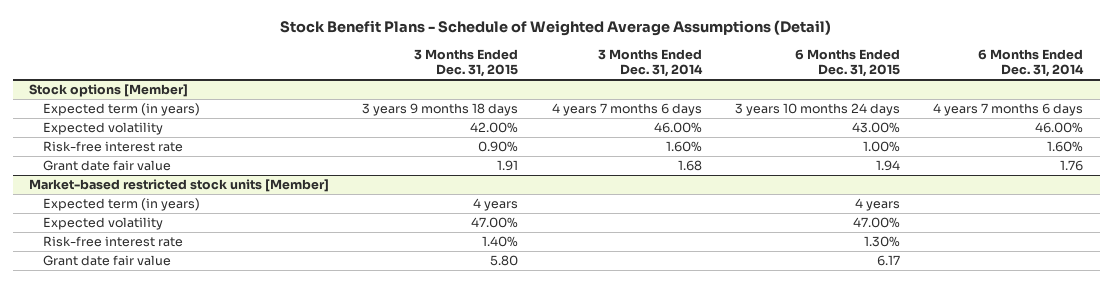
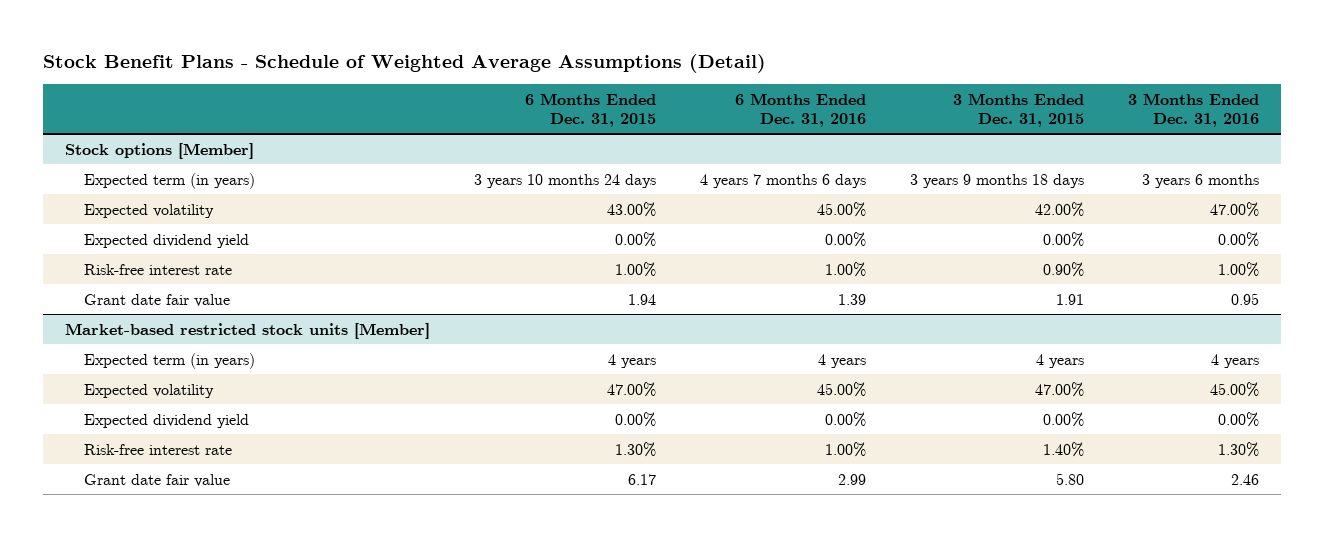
[597,49,703,78] 3 Months Ended Dec. 31, 2014 -> none
[978,49,1085,78] 6 Months Ended Dec. 31, 2014 -> none
none -> [735,92,867,127] 6 Months Ended Dec. 31, 2016
none -> [1128,92,1260,127] 3 Months Ended Dec. 31, 2016
none -> [83,233,249,248] Expected dividend yield
none -> [83,413,249,428] Expected dividend yield

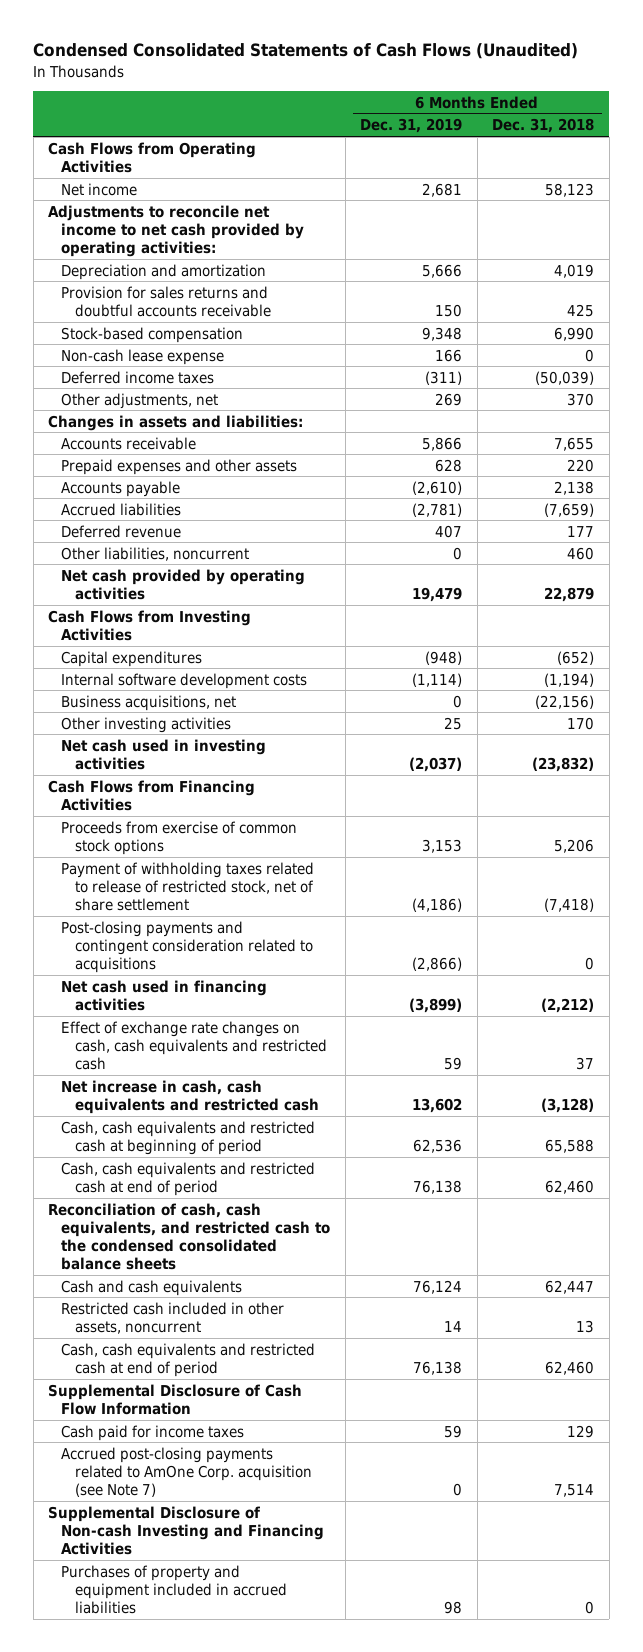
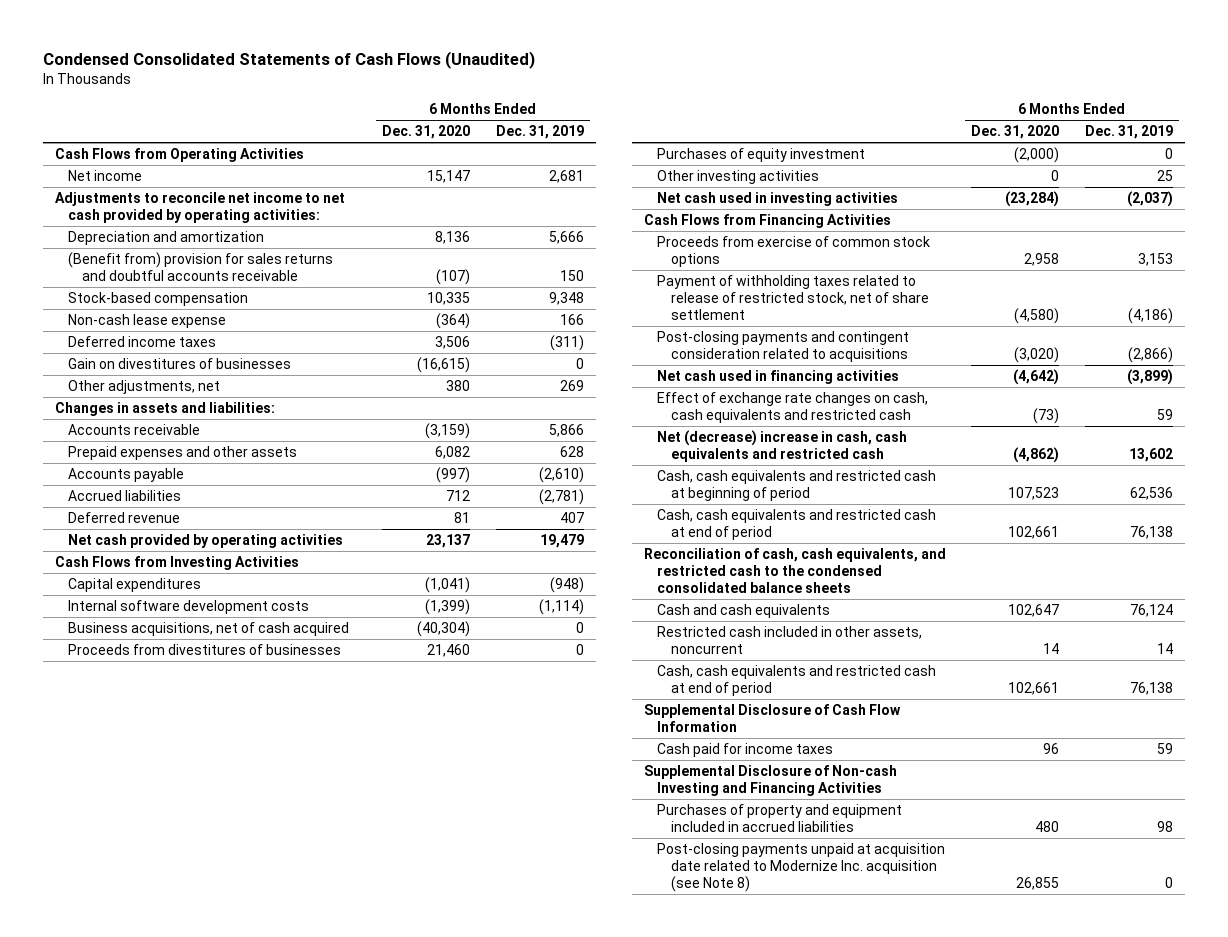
[492,118,595,134] Dec. 31, 2018 -> none
none -> [382,125,471,140] Dec. 31, 2020
[61,285,271,317] Provision for sales returns and doubtful accounts receivable -> [68,252,334,282] (Benefit from) provision for sales returns and doubtful accounts receivable
none -> [68,358,292,370] Gain on divestitures of businesses
[61,546,250,561] Other liabilities, noncurrent -> none
[61,694,237,711] Business acquisitions, net -> [68,622,350,637] Business acquisitions, net of cash acquired
none -> [68,644,342,656] Proceeds from divestitures of businesses
none -> [657,148,866,163] Purchases of equity investment
[61,1079,319,1114] Net increase in cash, cash equivalents and restricted cash -> [657,430,908,463] Net (decrease) increase in cash, cash equivalents and restricted cash
[61,1446,312,1498] Accrued post-closing payments related to AmOne Corp. acquisition (see Note 7) -> none
none -> [657,843,946,892] Post-closing payments unpaid at acquisition date related to Modernize Inc. acquisition (see Note 8)

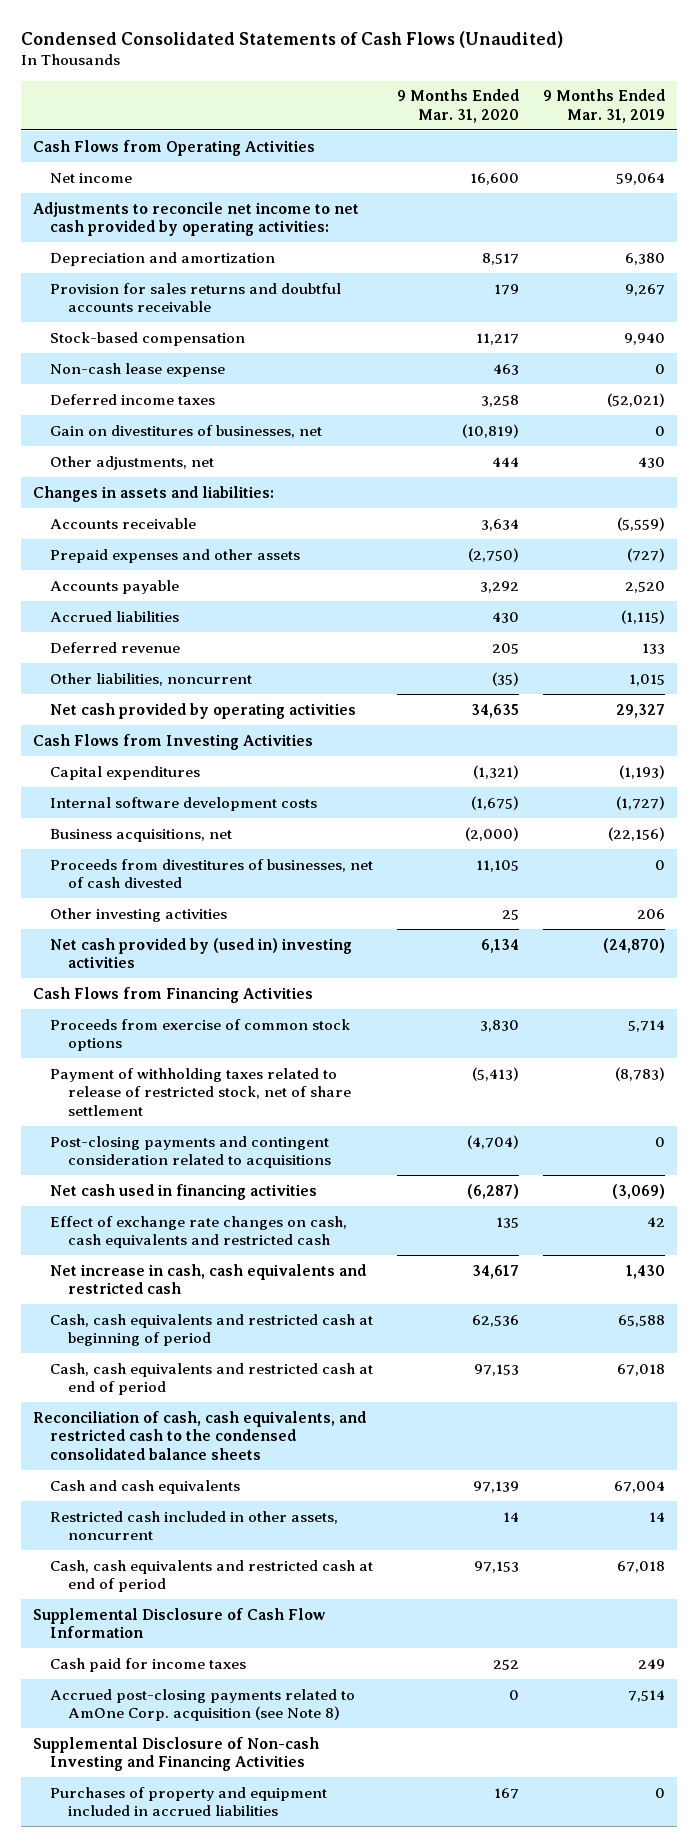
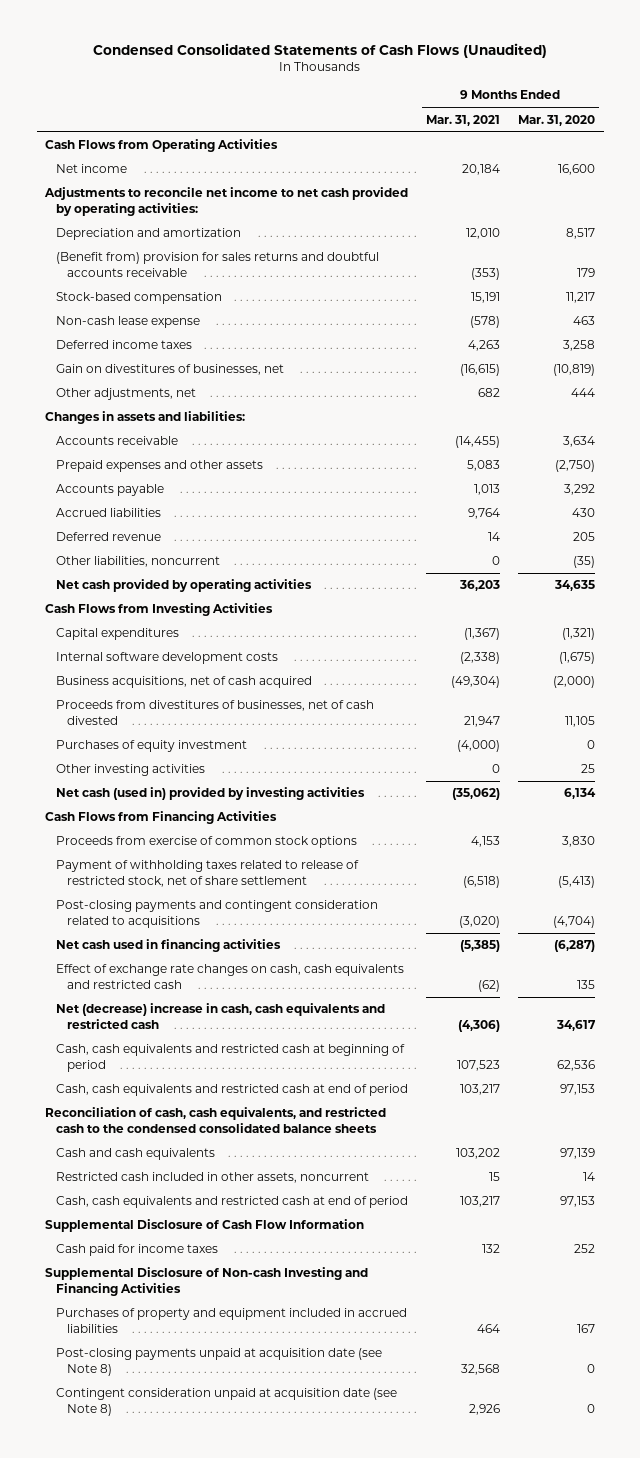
[542,89,665,123] 9 Months Ended Mar. 31, 2019 -> none
none -> [426,114,501,126] Mar. 31, 2021
[50,282,342,313] Provision for sales returns and doubtful accounts receivable -> [56,252,380,277] (Benefit from) provision for sales returns and doubtful accounts receivable
[50,828,233,842] Business acquisitions, net -> [56,676,313,689] Business acquisitions, net of cash acquired
none -> [56,740,248,753] Purchases of equity investment
[50,937,353,969] Net cash provided by (used in) investing activities -> [56,787,366,801] Net cash (used in) provided by investing activities
[50,1263,367,1295] Net increase in cash, cash equivalents and restricted cash -> [56,1003,386,1029] Net (decrease) increase in cash, cash equivalents and restricted cash
[50,1688,356,1722] Accrued post-closing payments related to AmOne Corp. acquisition (see Note 8) -> none
none -> [56,1348,383,1376] Post-closing payments unpaid at acquisition date (see Note 8)
none -> [56,1388,398,1416] Contingent consideration unpaid at acquisition date (see Note 8)

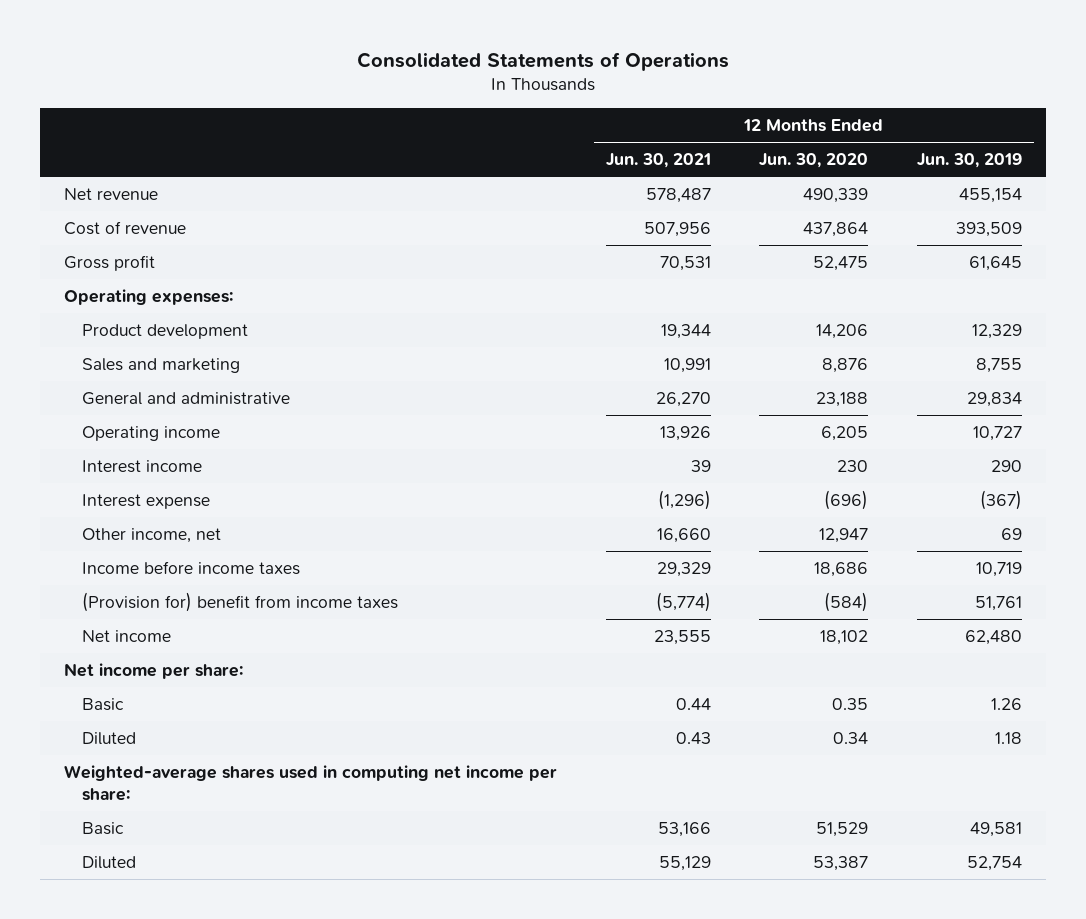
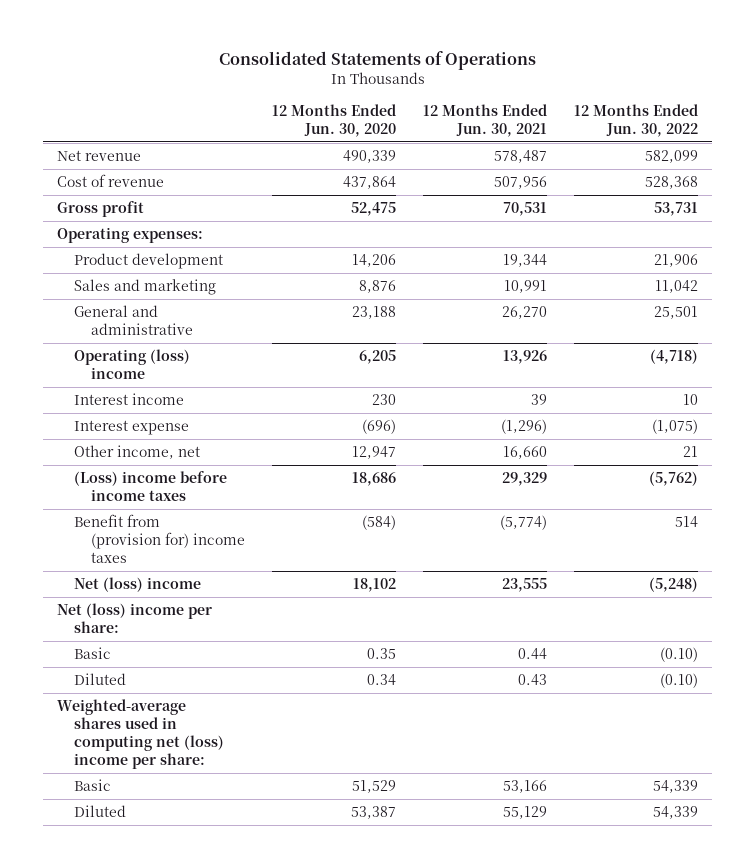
[916,153,1022,169] Jun. 30, 2019 -> none
none -> [574,103,699,137] 12 Months Ended Jun. 30, 2022
[82,426,221,442] Operating income -> [73,348,190,379] Operating (loss) income
[82,561,301,576] Income before income taxes -> [73,470,227,501] (Loss) income before income taxes
[82,592,399,613] (Provision for) benefit from income taxes -> [73,513,245,563] Benefit from (provision for) income taxes
[82,630,172,643] Net income -> [73,576,201,592] Net (loss) income
[64,663,244,680] Net income per share: -> [56,602,212,633] Net (loss) income per share:
[64,765,558,801] Weighted-average shares used in computing net income per share: -> [56,698,224,769] Weighted-average shares used in computing net (loss) income per share:

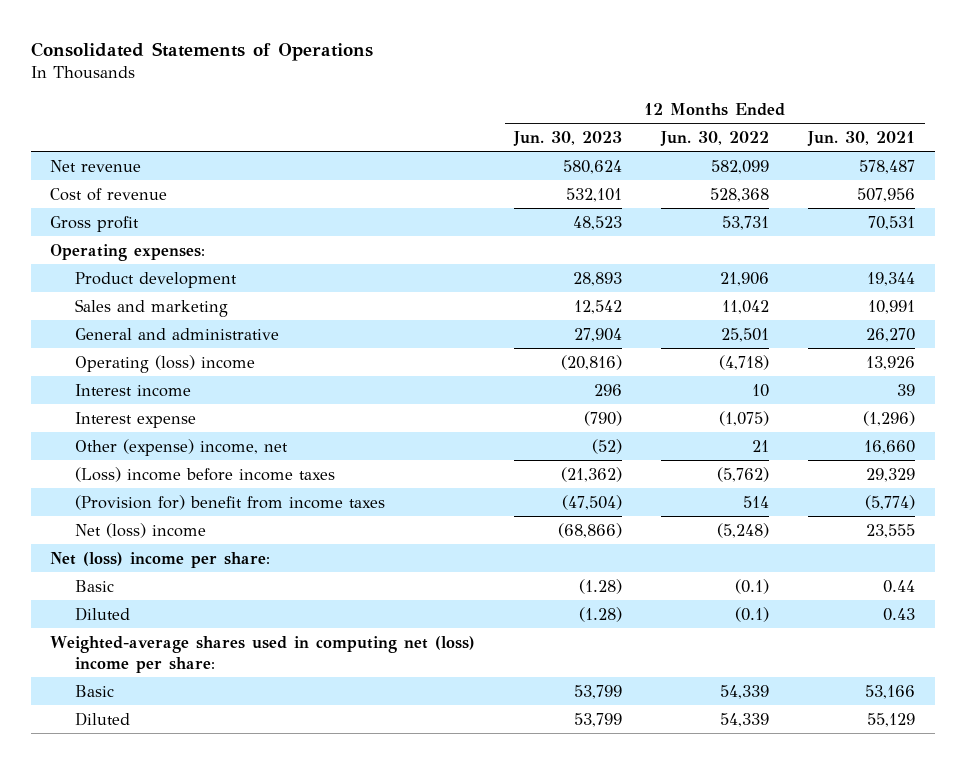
[271,103,396,137] 12 Months Ended Jun. 30, 2020 -> none
none -> [513,130,623,146] Jun. 30, 2023
[73,444,200,459] Other income, net -> [75,438,289,456] Other (expense) income, net
[73,513,245,563] Benefit from (provision for) income taxes -> [75,494,386,510] (Provision for) benefit from income taxes
[660,646,699,662] (0.10) -> [735,578,770,594] (0.1)
[660,672,699,688] (0.10) -> [735,606,770,622] (0.1)

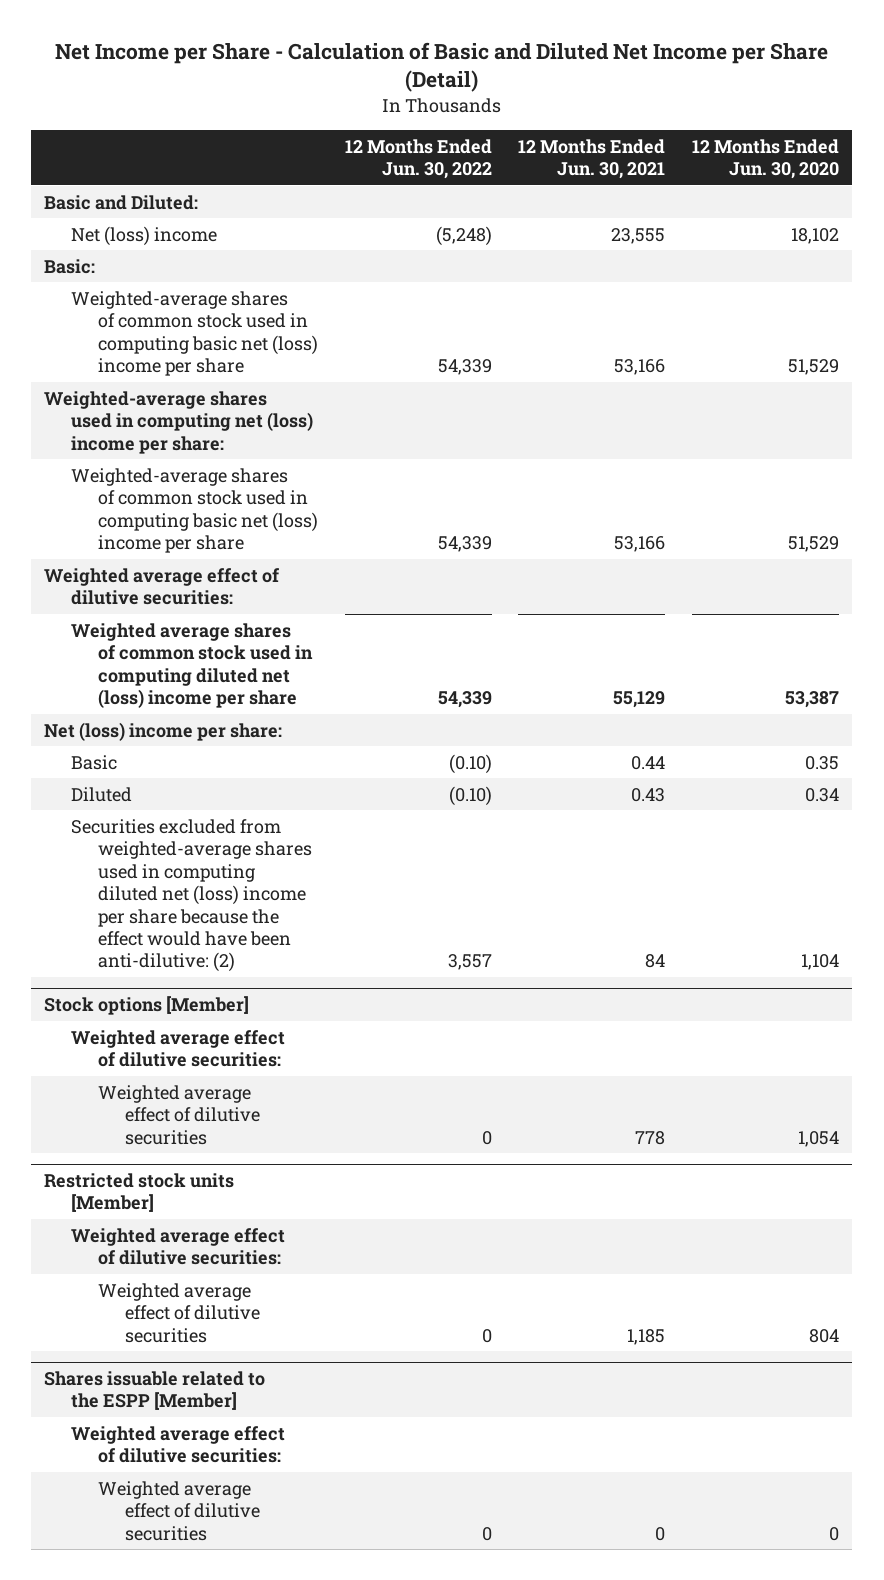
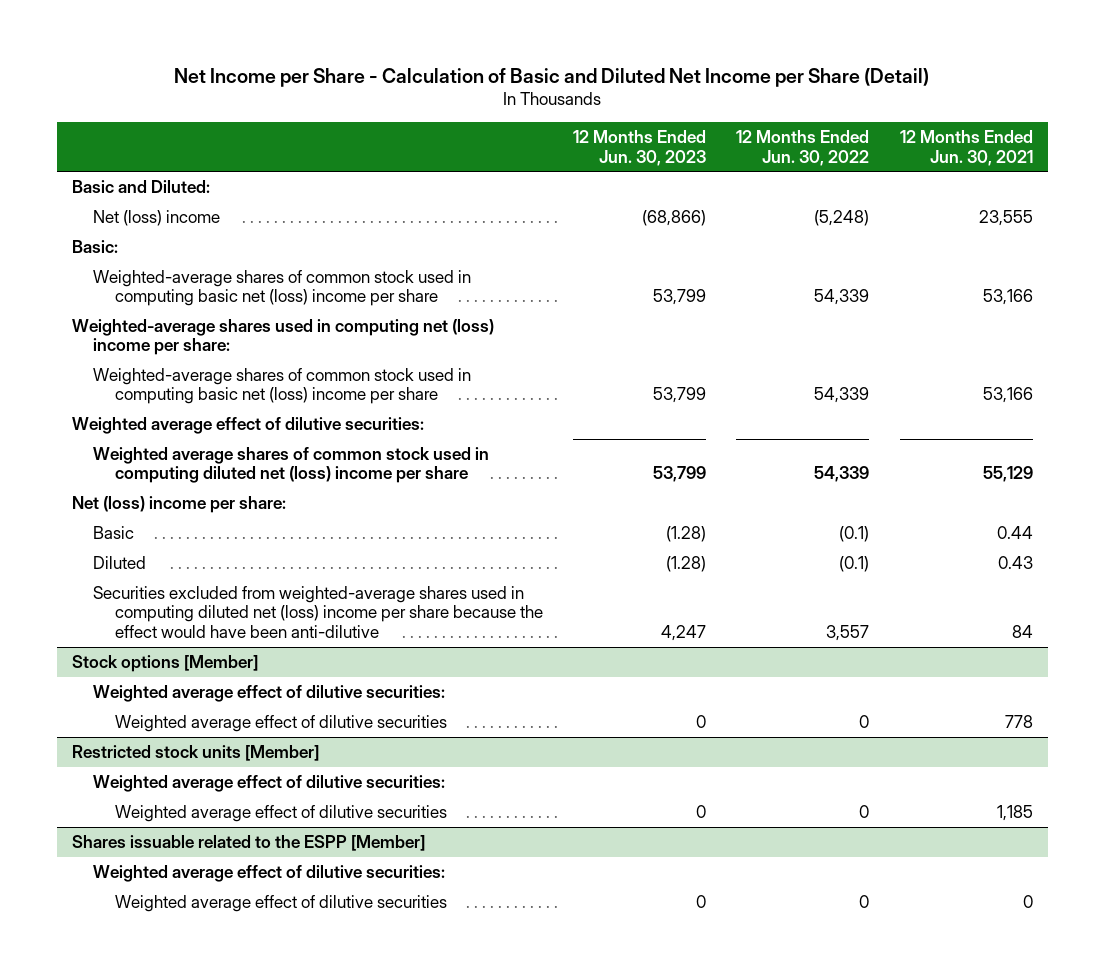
[692,138,840,180] 12 Months Ended Jun. 30, 2020 -> none
none -> [572,130,706,166] 12 Months Ended Jun. 30, 2023
[448,753,492,774] (0.10) -> [839,526,870,543] (0.1)
[448,785,492,806] (0.10) -> [839,556,870,573] (0.1)
[71,818,313,973] Securities excluded from weighted-average shares used in computing diluted net (loss) income per share because the effect would have been anti-dilutive: (2) -> [93,586,543,638] Securities excluded from weighted-average shares used in computing diluted net (loss) income per share because the effect would have been anti-dilutive

